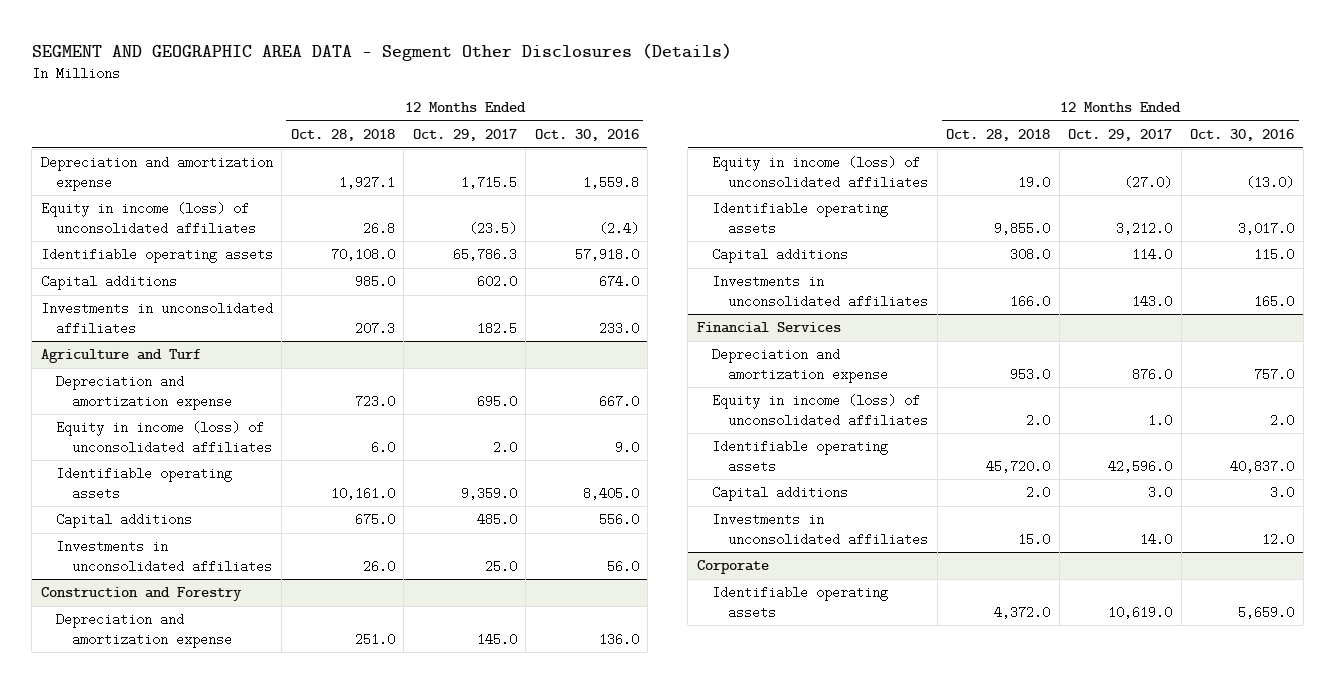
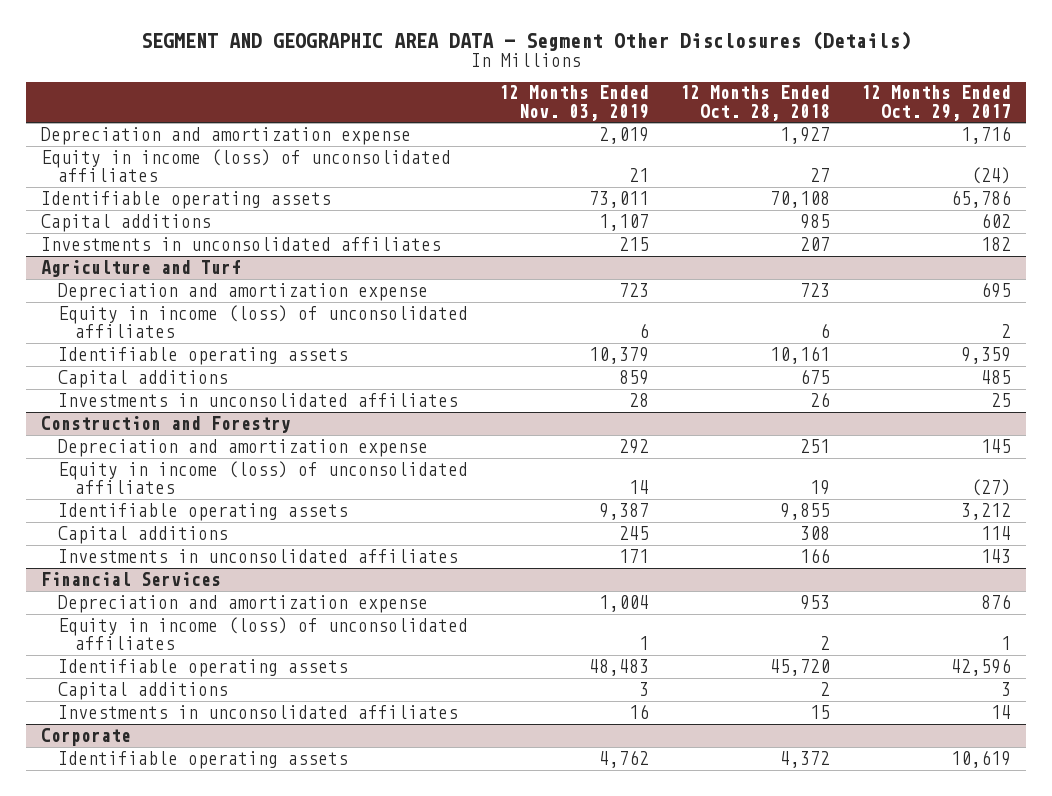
[534,129,639,142] Oct. 30, 2016 -> none
none -> [498,85,649,121] 12 Months Ended Nov. 03, 2019
[338,176,395,190] 1,927.1 -> [779,126,830,144] 1,927
[460,176,517,190] 1,715.5 -> [960,125,1011,144] 1,716
[362,222,395,236] 26.8 -> [809,167,830,182] 27
[468,222,517,236] (23.5) -> [970,166,1011,184] (24)
[330,248,395,262] 70,108.0 -> [769,190,830,208] 70,108
[452,248,517,262] 65,786.3 -> [950,189,1011,208] 65,786
[354,275,395,289] 985.0 -> [799,213,830,229] 985
[476,275,517,289] 602.0 -> [980,212,1011,228] 602
[354,322,395,336] 207.3 -> [799,236,830,251] 207
[476,322,517,336] 182.5 -> [980,236,1011,251] 182
[354,395,395,409] 723.0 -> [799,282,830,297] 723
[476,395,517,409] 695.0 -> [980,281,1011,298] 695
[370,441,395,455] 6.0 -> [819,322,830,338] 6
[492,441,517,455] 2.0 -> [1000,323,1011,338] 2
[330,487,395,501] 10,161.0 -> [769,345,830,364] 10,161
[460,487,517,501] 9,359.0 -> [960,346,1011,364] 9,359
[354,513,395,527] 675.0 -> [799,368,830,384] 675
[476,513,517,527] 485.0 -> [980,369,1011,384] 485
[362,560,395,574] 26.0 -> [809,391,830,407] 26
[484,560,517,574] 25.0 -> [990,392,1011,407] 25
[354,633,395,647] 251.0 -> [799,438,830,453] 251
[476,633,517,647] 145.0 -> [980,438,1011,453] 145
[1018,176,1051,190] 19.0 -> [809,479,830,495] 19
[1124,176,1173,190] (27.0) -> [970,478,1011,496] (27)
[994,222,1051,236] 9,855.0 -> [779,502,830,520] 9,855
[1116,222,1173,236] 3,212.0 -> [960,502,1011,520] 3,212
[1010,248,1051,262] 308.0 -> [799,525,830,540] 308
[1132,248,1173,262] 114.0 -> [980,525,1011,540] 114
[1010,295,1051,309] 166.0 -> [799,547,830,563] 166
[1132,295,1173,309] 143.0 -> [980,548,1011,563] 143
[1010,368,1051,382] 953.0 -> [799,594,830,610] 953
[1132,368,1173,382] 876.0 -> [980,593,1011,609] 876
[1026,414,1051,428] 2.0 -> [819,635,830,650] 2
[1148,414,1173,428] 1.0 -> [1000,635,1011,650] 1
[986,460,1051,474] 45,720.0 -> [769,658,830,676] 45,720
[1108,460,1173,474] 42,596.0 -> [950,657,1011,676] 42,596
[1026,486,1051,500] 2.0 -> [819,681,830,696] 2
[1148,486,1173,500] 3.0 -> [1000,681,1011,696] 3
[1018,533,1051,547] 15.0 -> [809,704,830,719] 15
[1140,533,1173,547] 14.0 -> [990,704,1011,719] 14
[994,606,1051,620] 4,372.0 -> [779,750,830,768] 4,372
[1108,606,1173,620] 10,619.0 -> [950,749,1011,768] 10,619

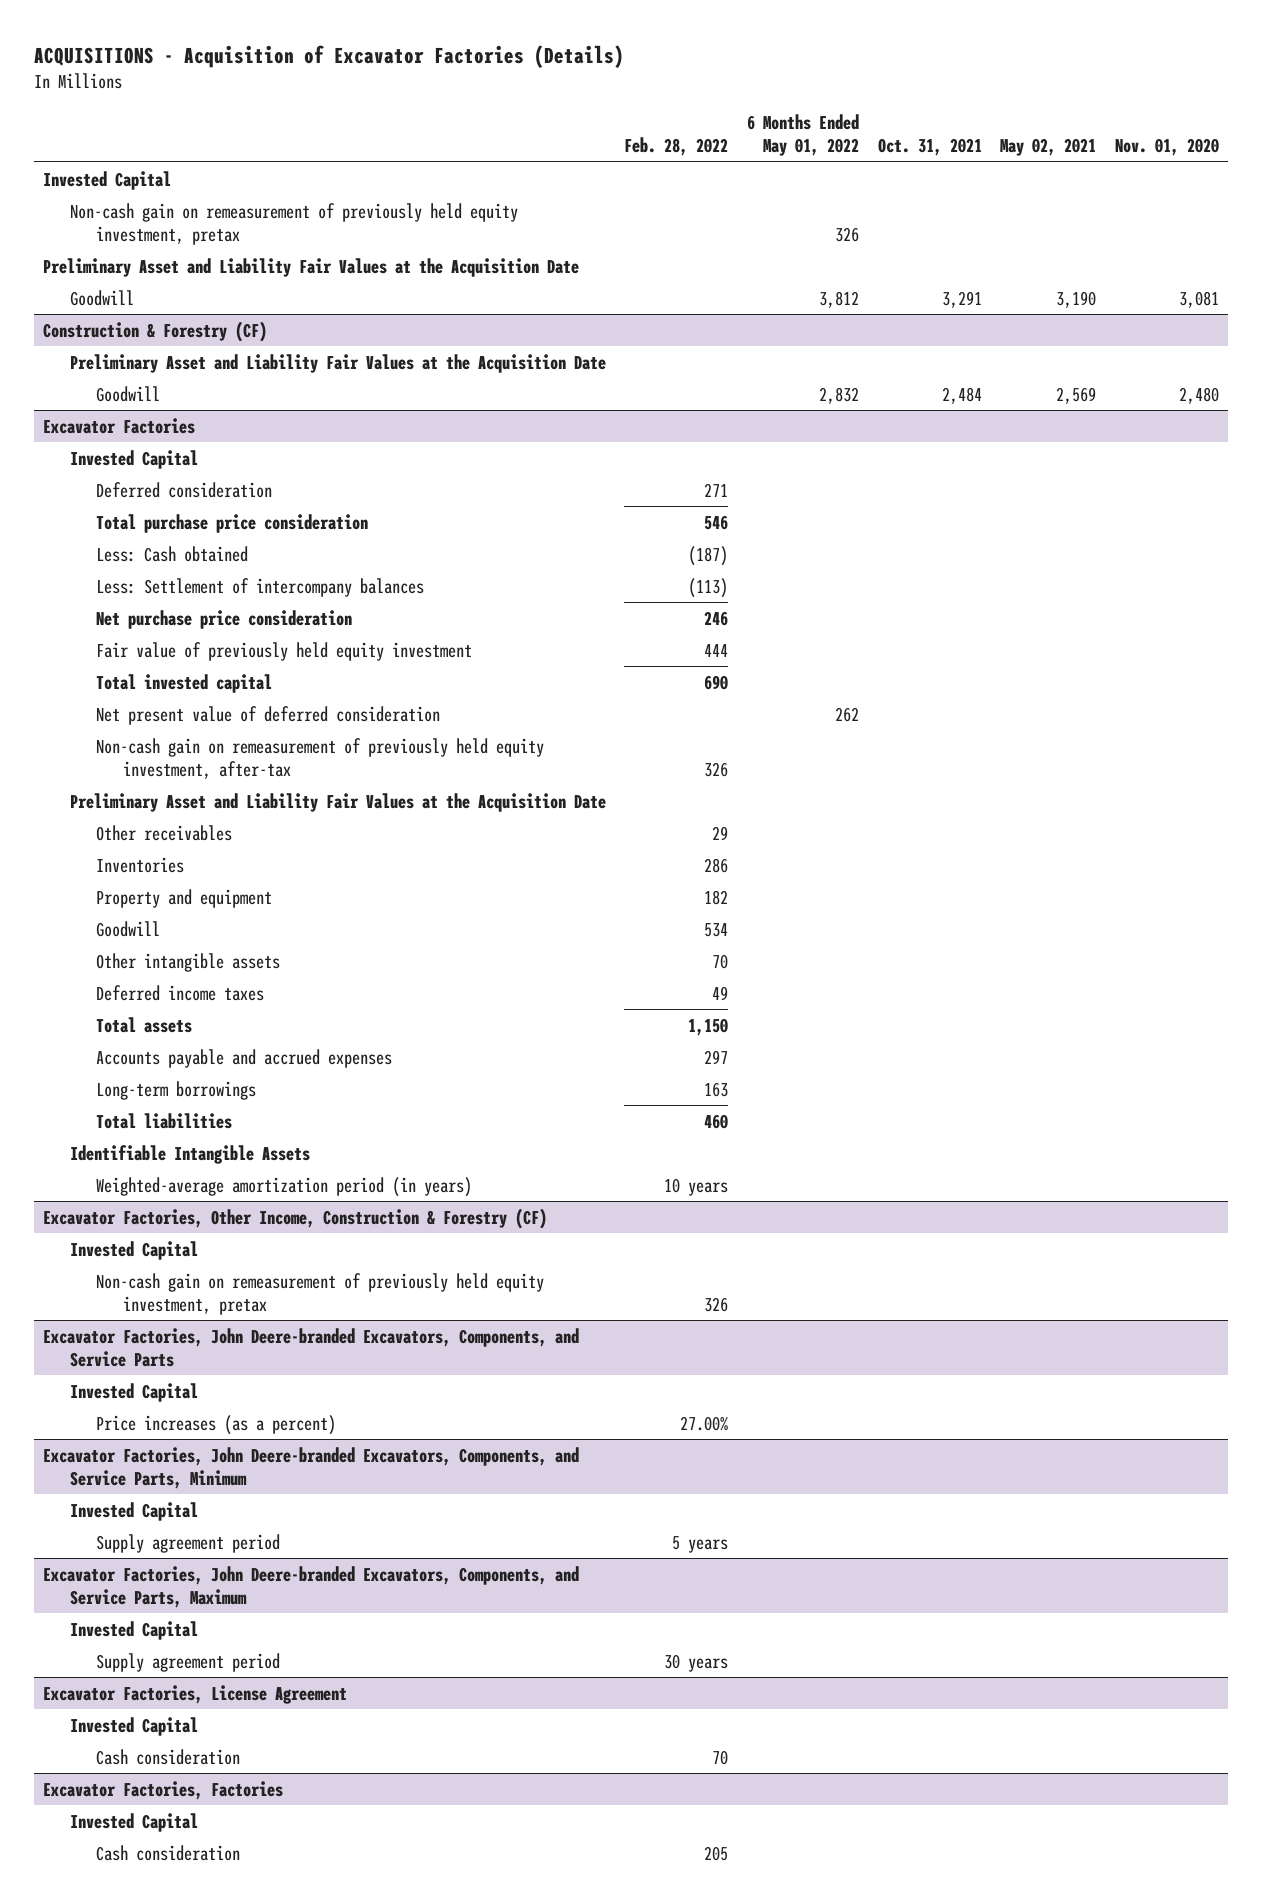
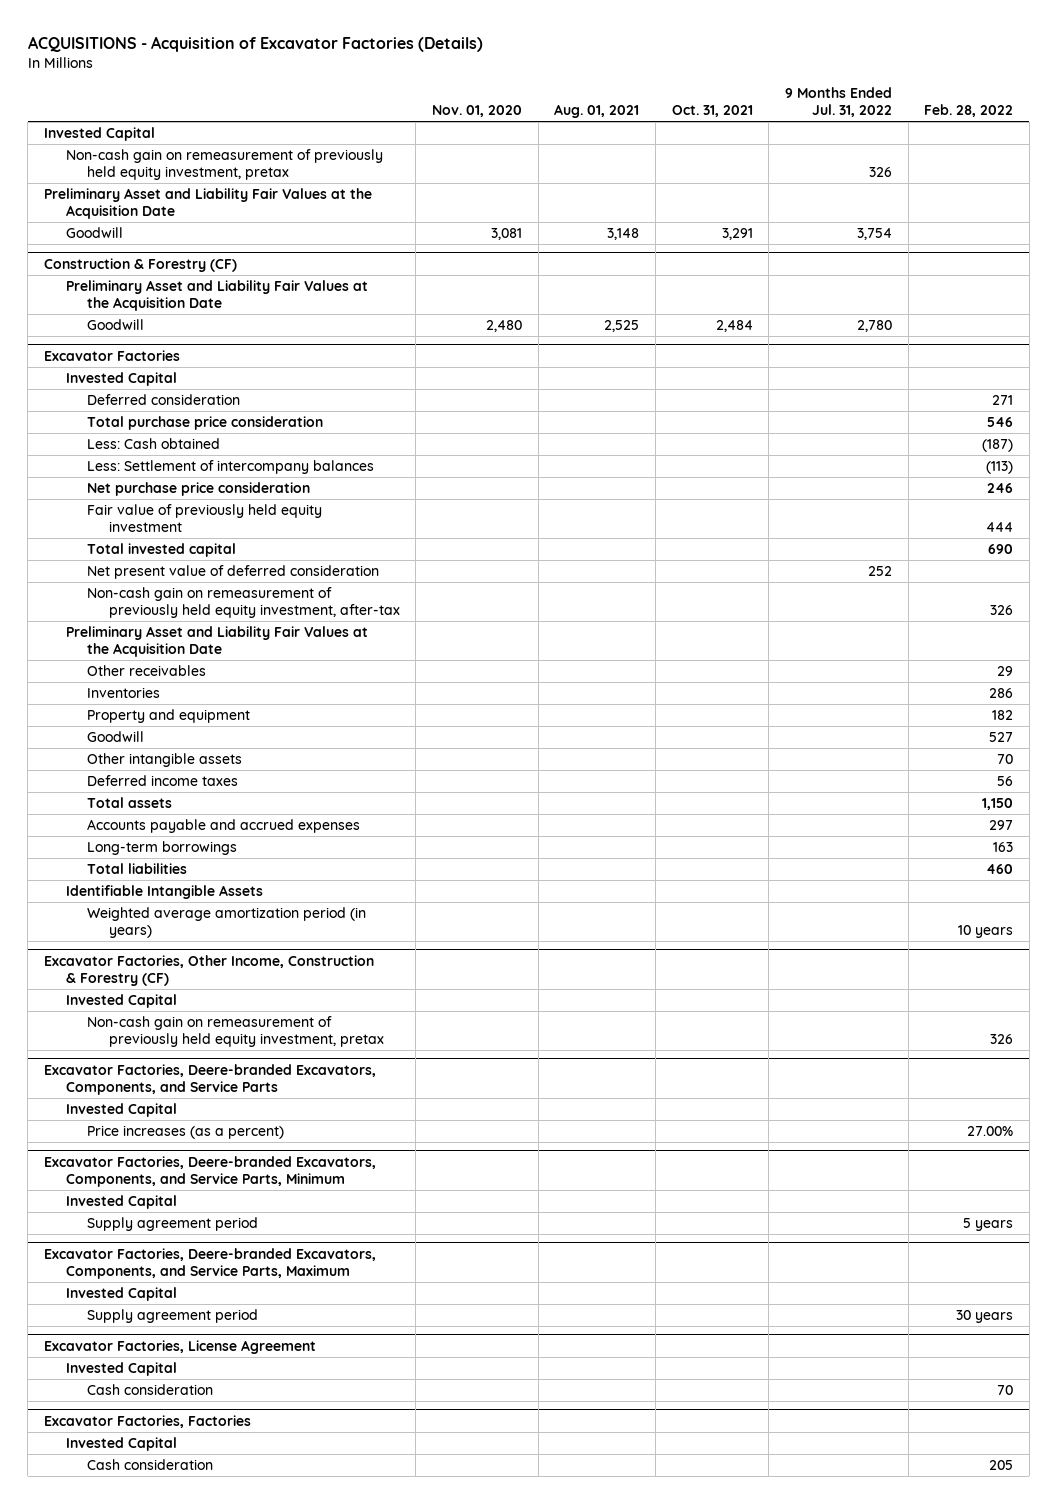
[746,113,859,156] 6 Months Ended May 01, 2022 -> none
[1000,137,1097,156] May 02, 2021 -> none
none -> [554,104,640,119] Aug. 01, 2021
none -> [785,86,893,118] 9 Months Ended Jul. 31, 2022
[704,922,729,937] 534 -> [989,731,1014,742] 527
[712,985,729,1000] 49 -> [997,775,1014,786] 56
[96,1176,473,1197] Weighted-average amortization period (in years) -> [87,906,367,939] Weighted average amortization period (in years)
[43,1327,580,1367] Excavator Factories, John Deere-branded Excavators, Components, and Service Parts -> [44,1063,377,1096] Excavator Factories, Deere-branded Excavators, Components, and Service Parts
[43,1446,580,1489] Excavator Factories, John Deere-branded Excavators, Components, and Service Parts, Minimum -> [44,1155,377,1188] Excavator Factories, Deere-branded Excavators, Components, and Service Parts, Minimum
[43,1565,580,1608] Excavator Factories, John Deere-branded Excavators, Components, and Service Parts, Maximum -> [44,1247,377,1280] Excavator Factories, Deere-branded Excavators, Components, and Service Parts, Maximum

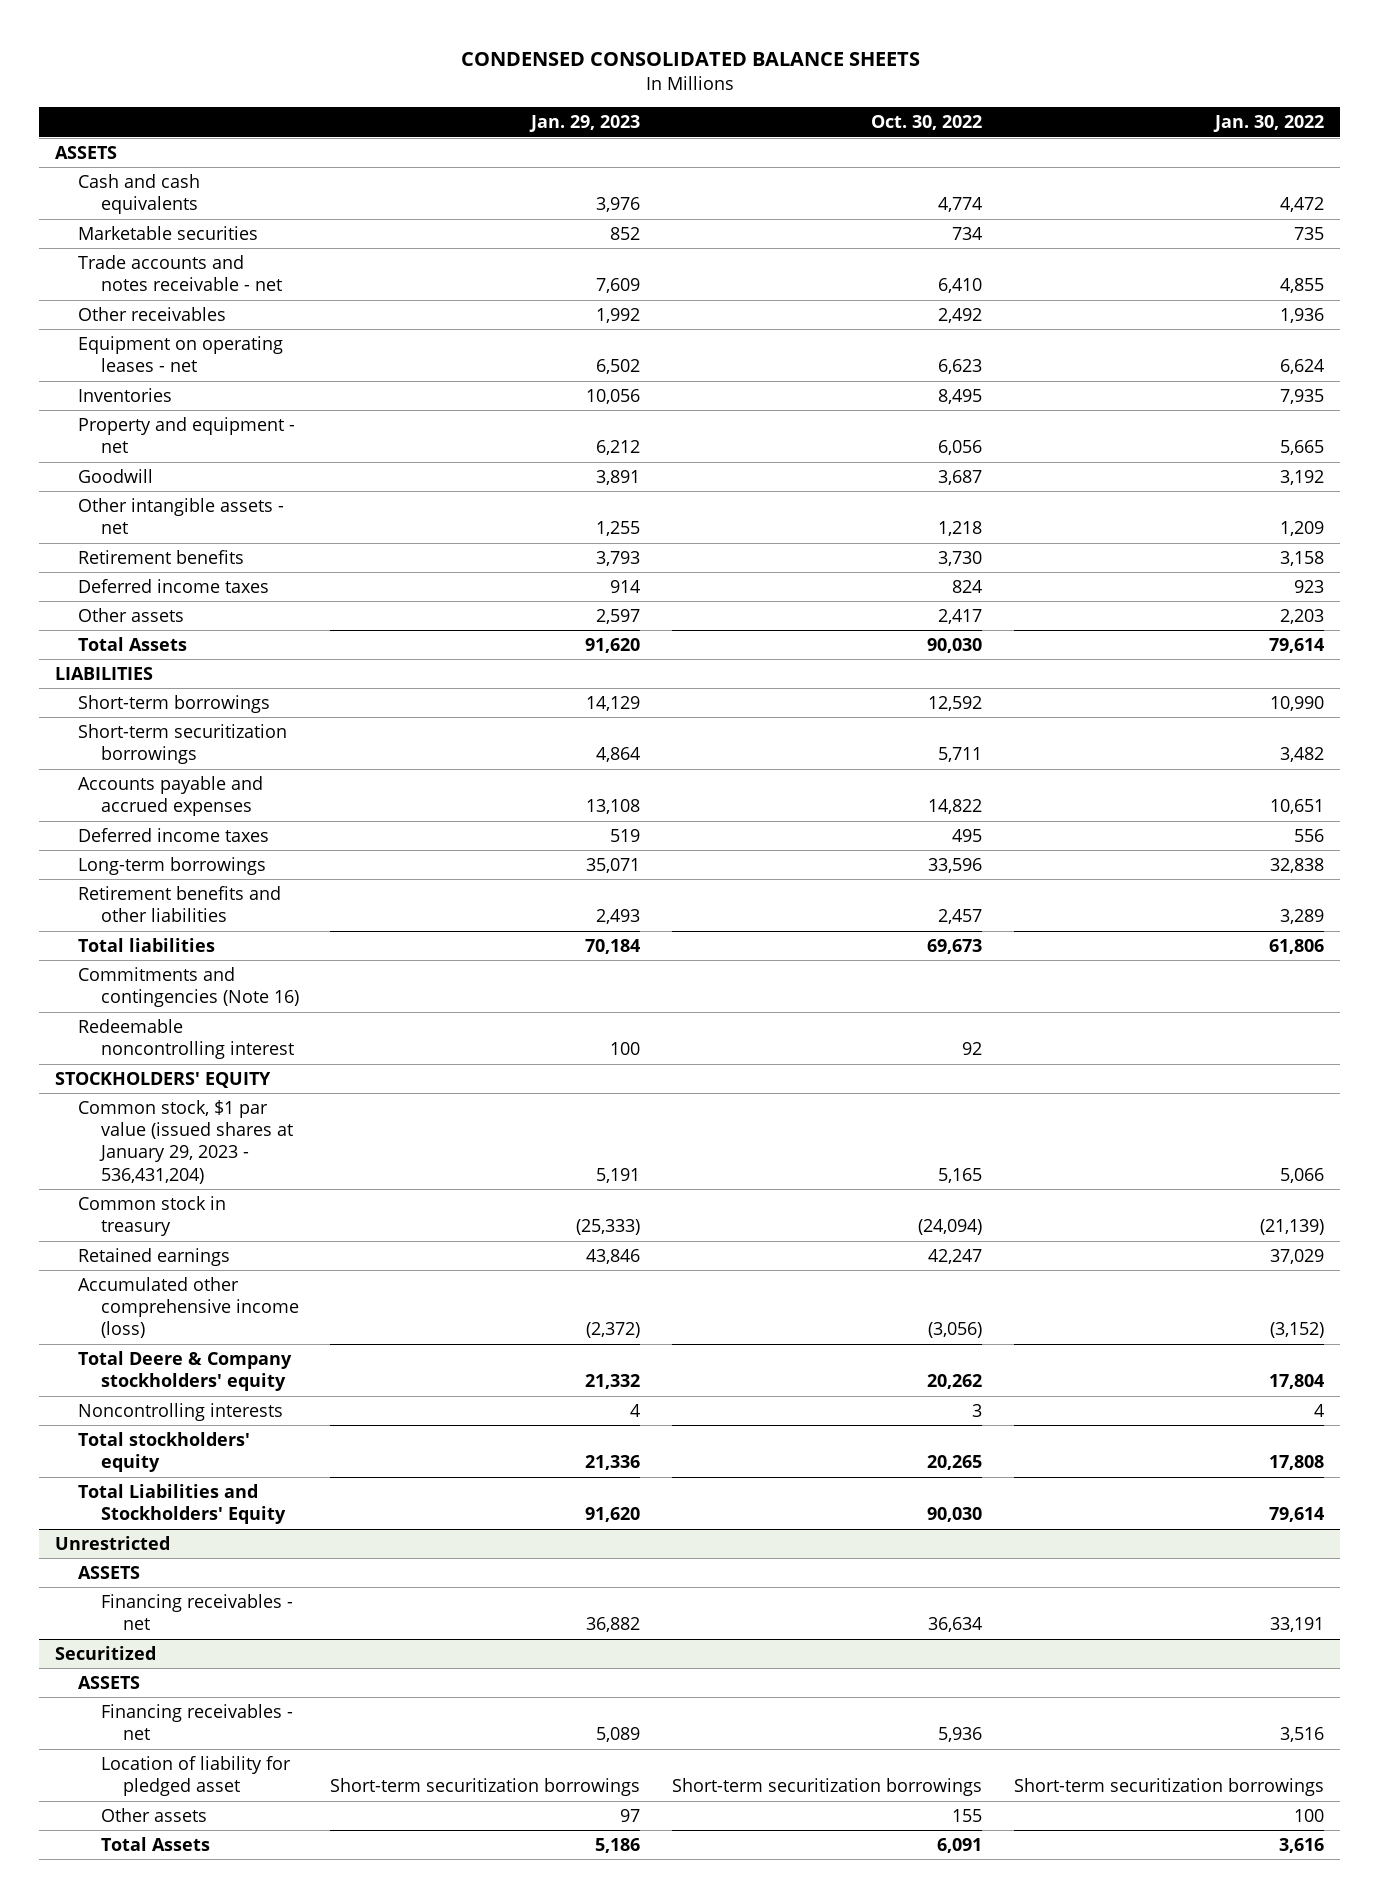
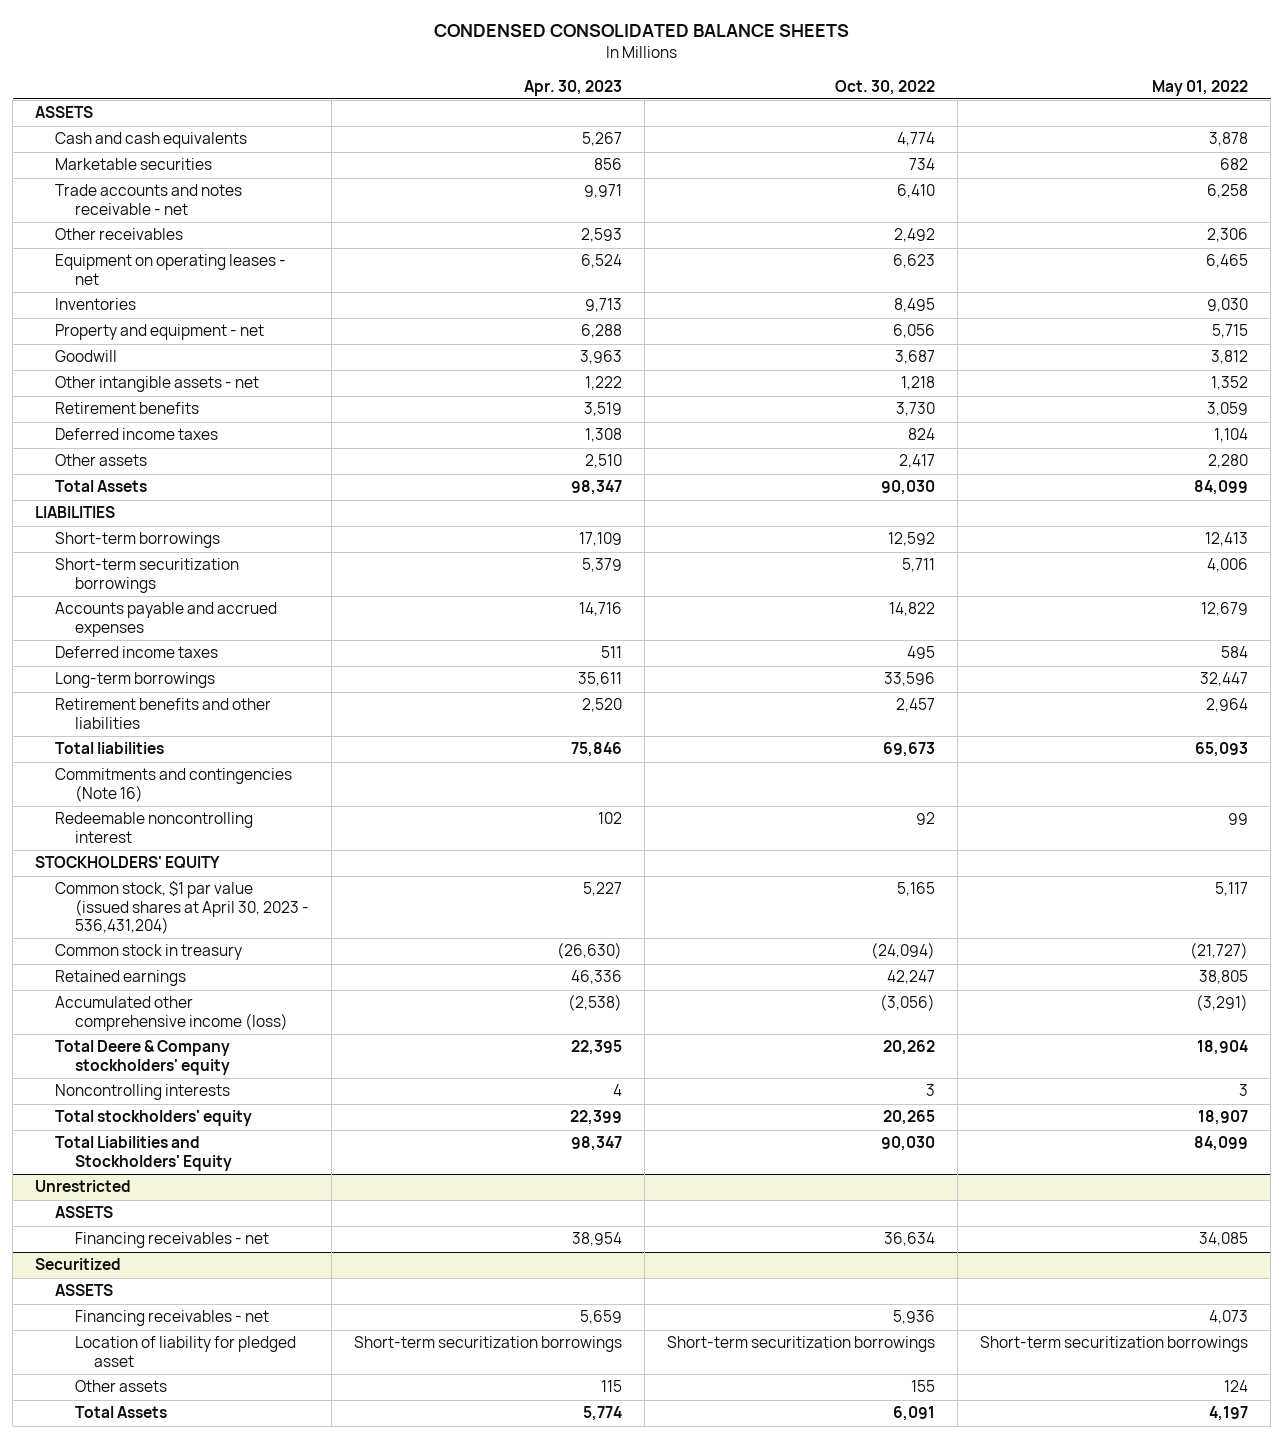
[529,115,641,133] Jan. 29, 2023 -> none
[1212,115,1324,133] Jan. 30, 2022 -> none
none -> [523,79,622,96] Apr. 30, 2023
none -> [1152,79,1249,96] May 01, 2022
[77,1099,293,1184] Common stock, $1 par value (issued shares at January 29, 2023 - 536,431,204) -> [55,881,309,934] Common stock, $1 par value (issued shares at April 30, 2023 - 536,431,204)

